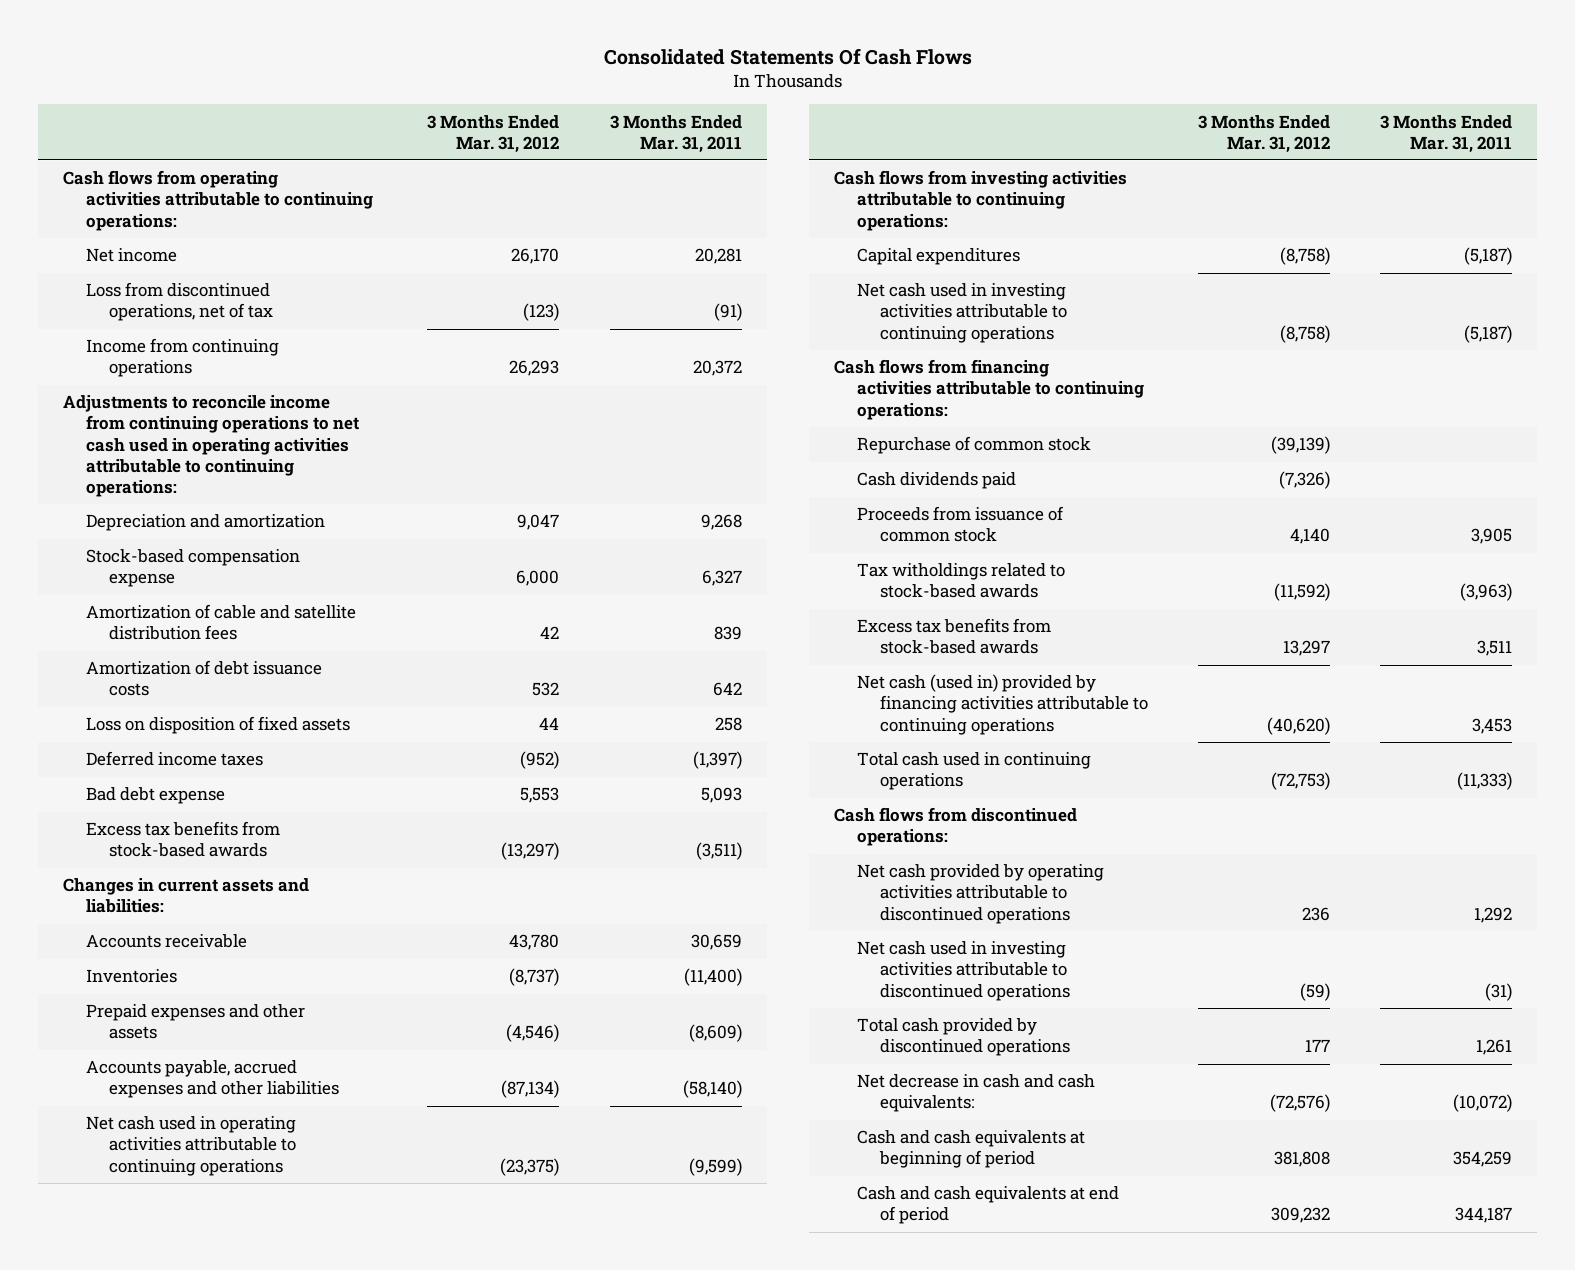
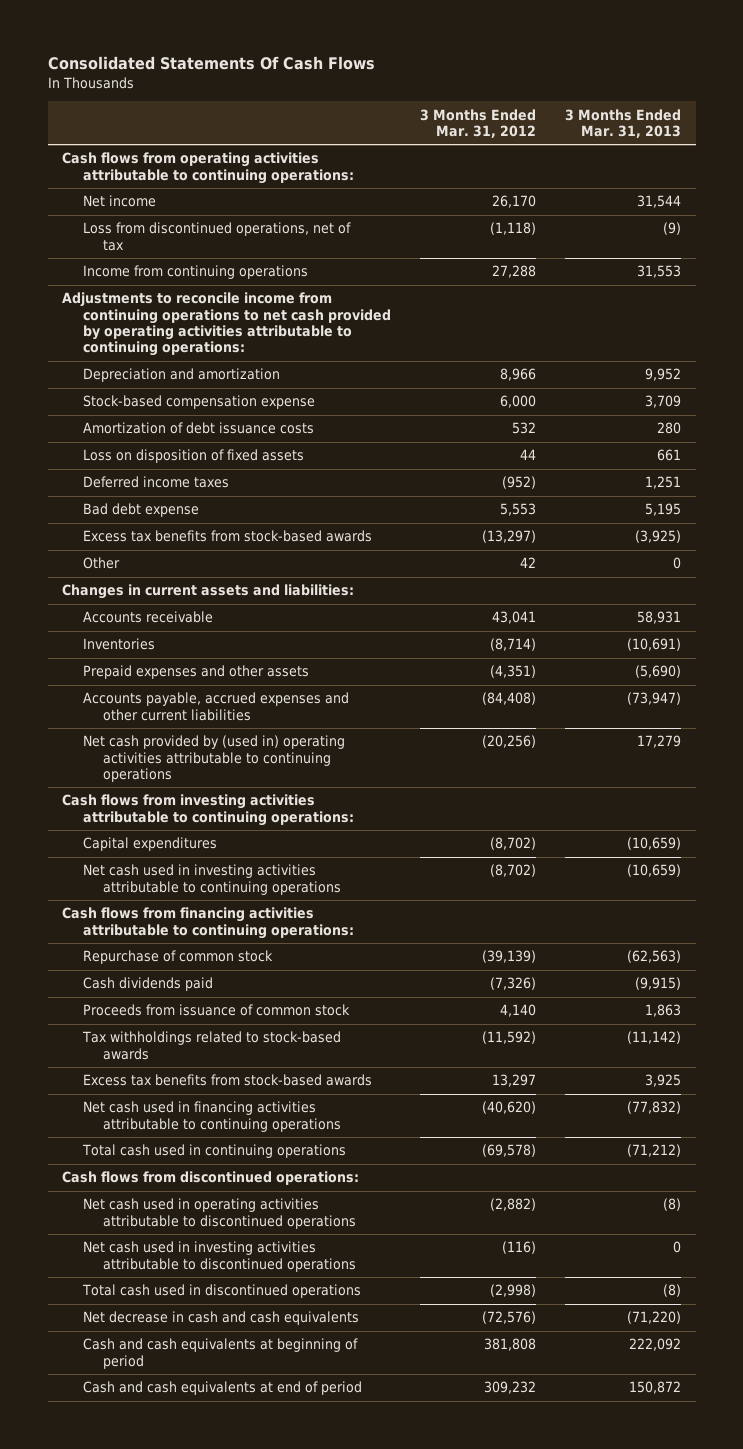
[609,114,742,153] 3 Months Ended Mar. 31, 2011 -> none
none -> [565,108,682,138] 3 Months Ended Mar. 31, 2013
[523,303,560,322] (123) -> [489,222,536,236] (1,118)
[509,360,560,377] 26,293 -> [491,265,536,279] 27,288
[63,395,360,497] Adjustments to reconcile income from continuing operations to net cash used in operating activities attributable to continuing operations: -> [62,292,391,357] Adjustments to reconcile income from continuing operations to net cash provided by operating activities attributable to continuing operations:
[517,514,560,531] 9,047 -> [499,368,536,382] 8,966
[86,604,357,641] Amortization of cable and satellite distribution fees -> none
none -> [82,557,120,570] Other
[509,934,560,951] 43,780 -> [491,611,536,625] 43,041
[509,968,560,987] (8,737) -> [489,638,536,652] (8,714)
[506,1024,560,1043] (4,546) -> [489,665,536,679] (4,351)
[86,1060,340,1099] Accounts payable, accrued expenses and other liabilities -> [82,692,349,721] Accounts payable, accrued expenses and other current liabilities
[501,1080,560,1099] (87,134) -> [481,692,536,706] (84,408)
[86,1116,297,1176] Net cash used in operating activities attributable to continuing operations -> [82,735,345,782] Net cash provided by (used in) operating activities attributable to continuing operations
[500,1157,560,1176] (23,375) -> [481,735,536,749] (20,256)
[1280,247,1331,266] (8,758) -> [489,837,536,851] (8,702)
[1280,324,1331,343] (8,758) -> [489,864,536,878] (8,702)
[856,563,1065,599] Tax witholdings related to stock-based awards -> [81,1031,341,1060] Tax withholdings related to stock-based awards
[856,674,1148,735] Net cash (used in) provided by financing activities attributable to continuing operations -> [82,1101,342,1132] Net cash used in financing activities attributable to continuing operations
[1271,772,1331,791] (72,753) -> [481,1144,536,1158] (69,578)
[856,864,1104,924] Net cash provided by operating activities attributable to discontinued operations -> [82,1198,357,1229] Net cash used in operating activities attributable to discontinued operations
[1302,906,1331,921] 236 -> [489,1198,536,1212] (2,882)
[1300,982,1331,1001] (59) -> [501,1241,536,1255] (116)
[856,1018,1070,1057] Total cash provided by discontinued operations -> [81,1284,361,1299] Total cash used in discontinued operations
[1305,1039,1331,1053] 177 -> [489,1284,536,1298] (2,998)
[856,1074,1095,1113] Net decrease in cash and cash equivalents: -> [82,1311,359,1326] Net decrease in cash and cash equivalents

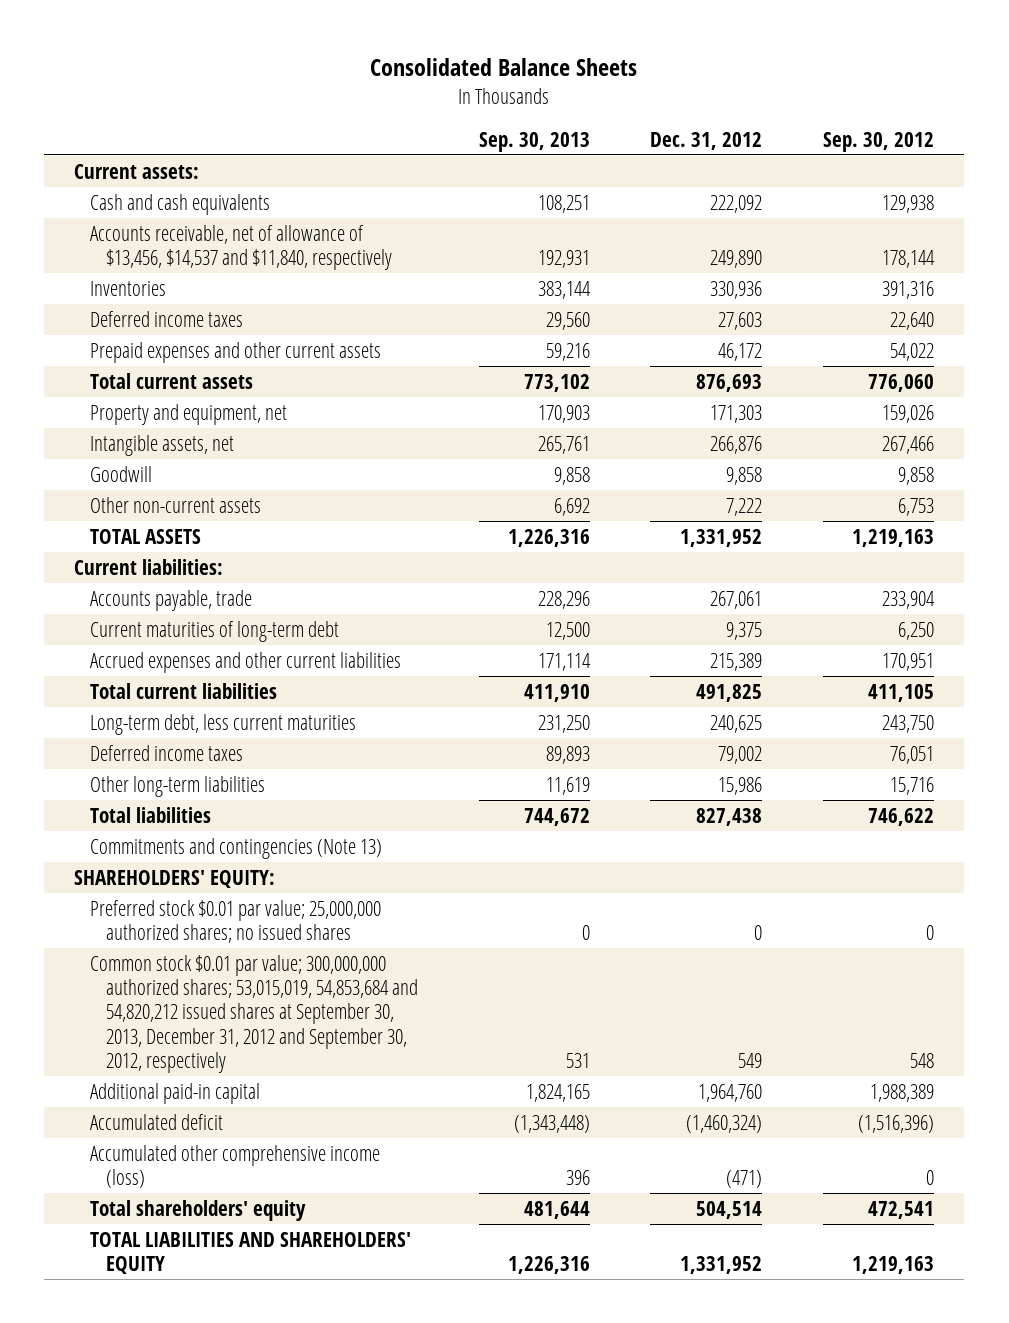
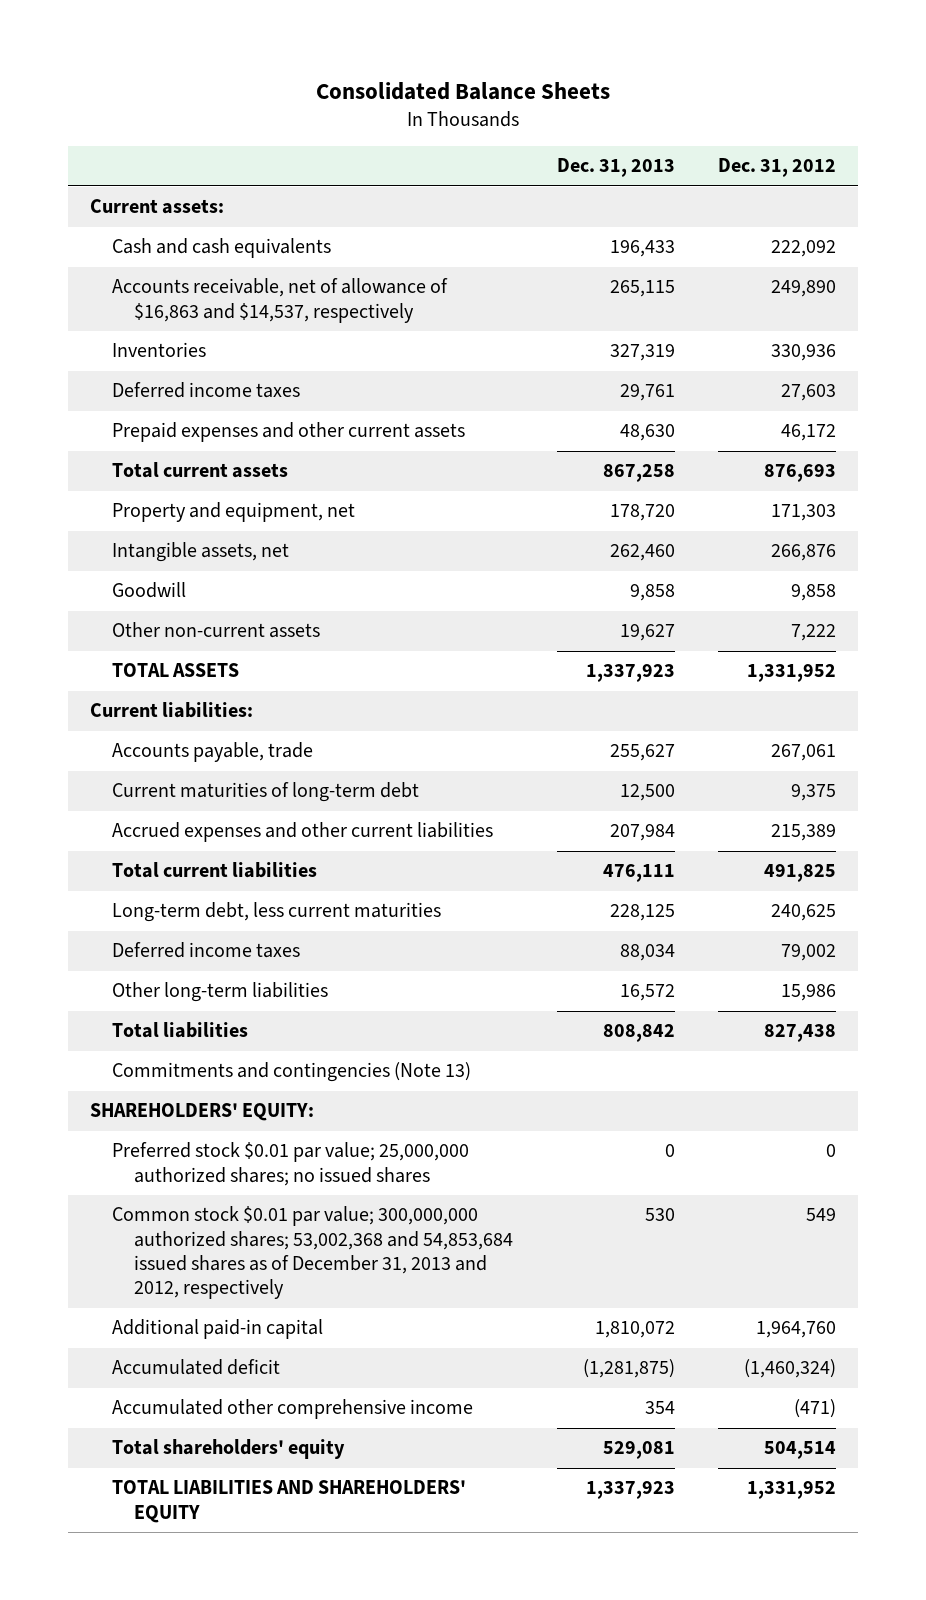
[478,131,590,152] Sep. 30, 2013 -> none
[823,131,935,152] Sep. 30, 2012 -> none
none -> [556,158,675,178] Dec. 31, 2013
[90,224,393,270] Accounts receivable, net of allowance of $13,456, $14,537 and $11,840, respectively -> [111,278,448,323] Accounts receivable, net of allowance of $16,863 and $14,537, respectively
[90,954,419,1074] Common stock $0.01 par value; 300,000,000 authorized shares; 53,015,019, 54,853,684 and 54,820,212 issued shares at September 30, 2013, December 31, 2012 and September 30, 2012, respectively -> [111,1206,513,1300] Common stock $0.01 par value; 300,000,000 authorized shares; 53,002,368 and 54,853,684 issued shares as of December 31, 2013 and 2012, respectively
[90,1144,381,1188] Accumulated other comprehensive income (loss) -> [111,1399,473,1420] Accumulated other comprehensive income

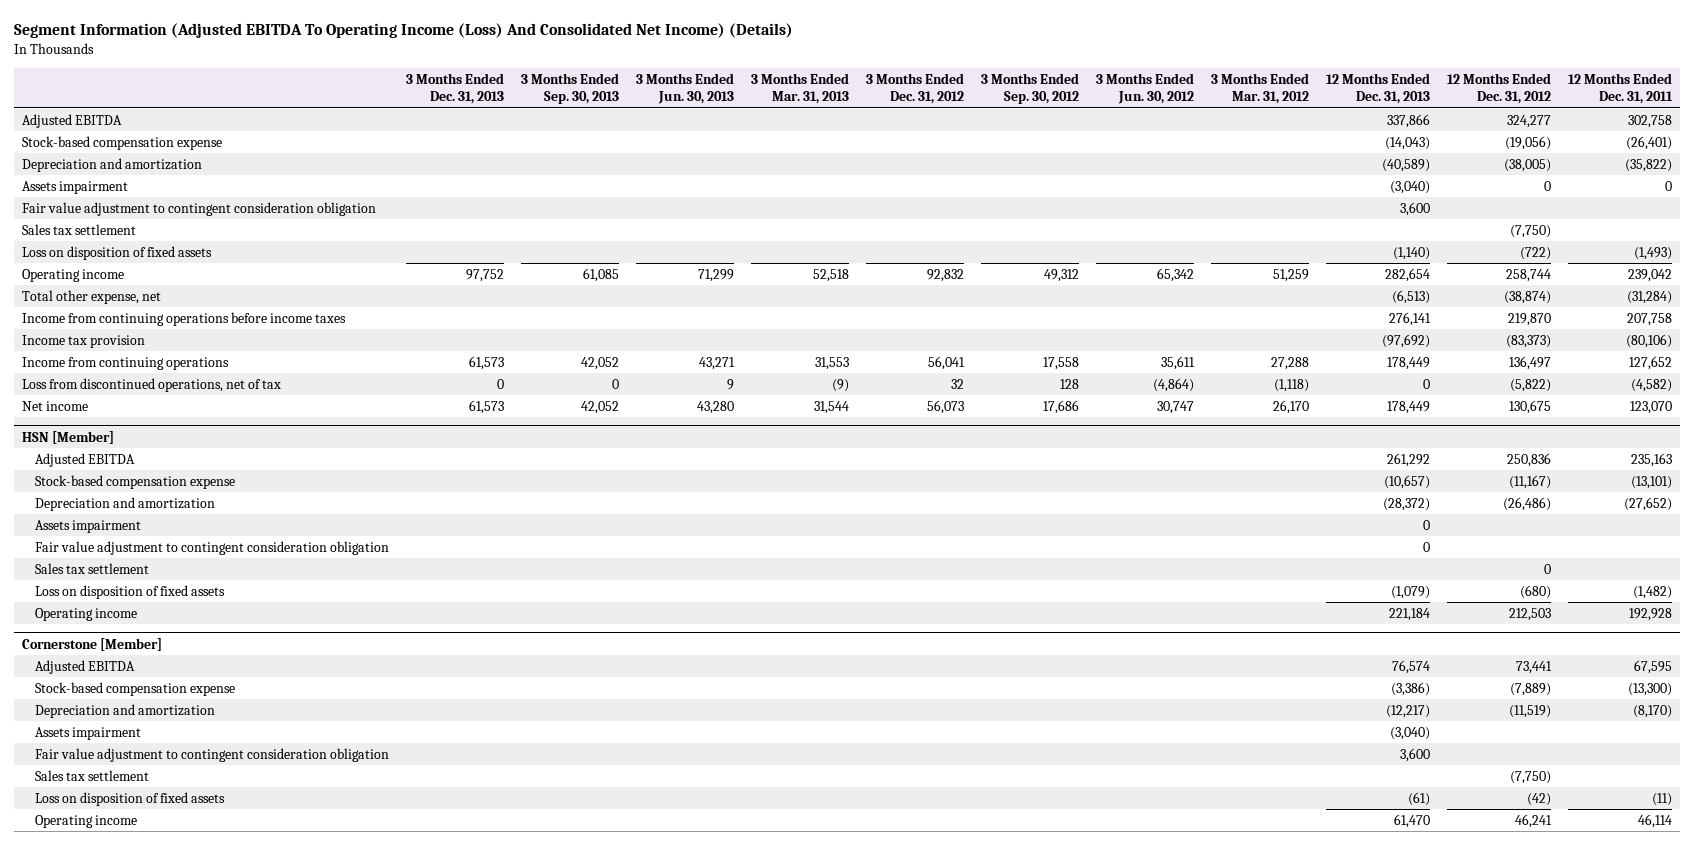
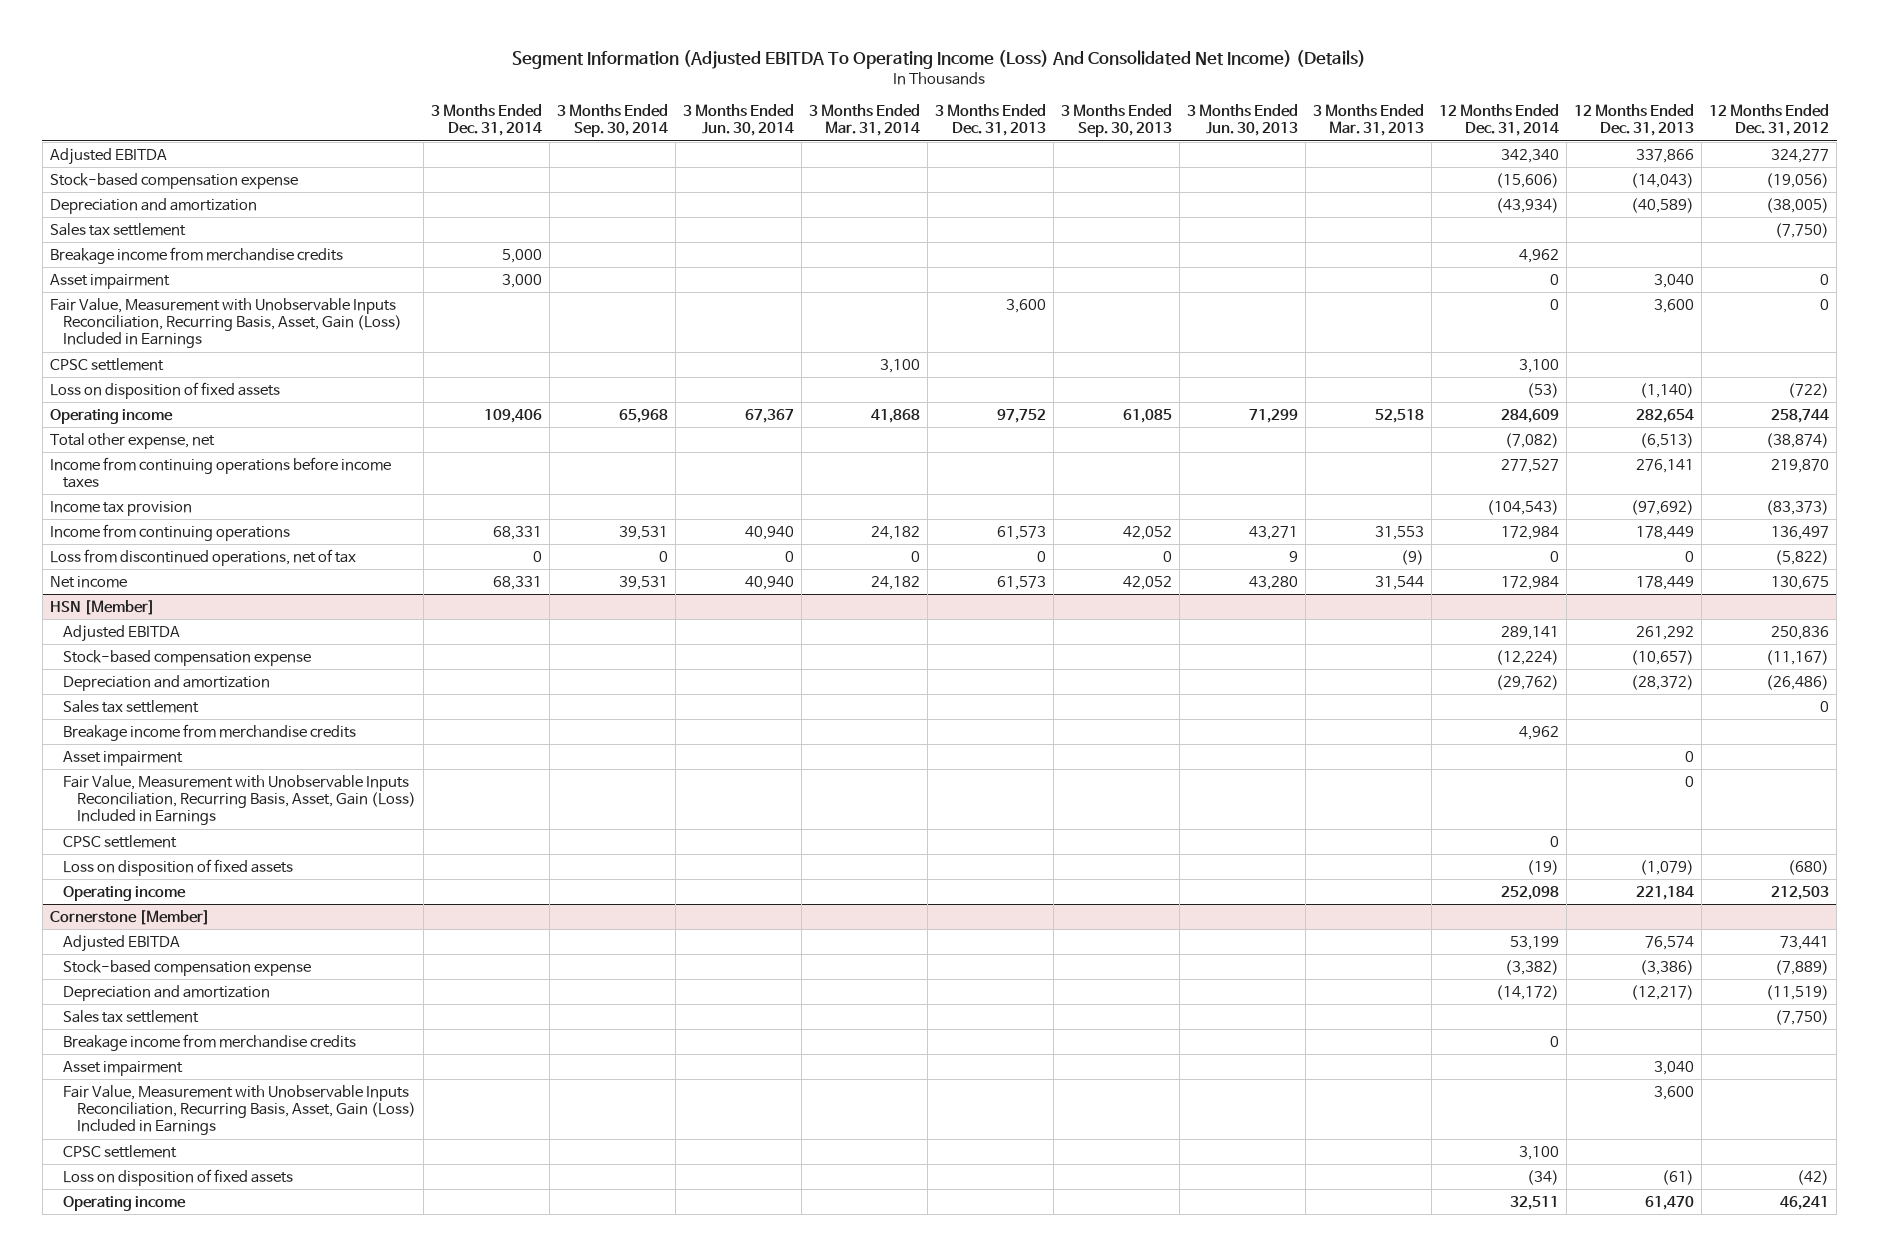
[865,72,964,105] 3 Months Ended Dec. 31, 2012 -> none
[980,72,1079,105] 3 Months Ended Sep. 30, 2012 -> none
[1095,72,1194,105] 3 Months Ended Jun. 30, 2012 -> none
[1210,72,1309,105] 3 Months Ended Mar. 31, 2012 -> none
[1567,72,1673,105] 12 Months Ended Dec. 31, 2011 -> none
none -> [430,103,542,137] 3 Months Ended Dec. 31, 2014
none -> [556,103,668,138] 3 Months Ended Sep. 30, 2014
none -> [682,103,794,137] 3 Months Ended Jun. 30, 2014
none -> [808,103,920,137] 3 Months Ended Mar. 31, 2014
none -> [1439,103,1560,137] 12 Months Ended Dec. 31, 2014
[22,180,129,194] Assets impairment -> none
[22,201,377,216] Fair value adjustment to contingent consideration obligation -> none
none -> [49,246,343,264] Breakage income from merchandise credits
none -> [49,273,170,289] Asset impairment
none -> [49,297,403,349] Fair Value, Measurement with Unobservable Inputs Reconciliation, Recurring Basis, Asset, Gain (Loss) Included in Earnings
none -> [49,357,164,371] CPSC settlement
[34,519,141,533] Assets impairment -> none
[34,540,389,555] Fair value adjustment to contingent consideration obligation -> none
none -> [63,723,357,741] Breakage income from merchandise credits
none -> [63,750,184,766] Asset impairment
none -> [63,774,416,826] Fair Value, Measurement with Unobservable Inputs Reconciliation, Recurring Basis, Asset, Gain (Loss) Included in Earnings
none -> [63,834,178,848] CPSC settlement
[34,726,141,740] Assets impairment -> none
[34,747,389,762] Fair value adjustment to contingent consideration obligation -> none
none -> [63,1033,357,1051] Breakage income from merchandise credits
none -> [63,1060,184,1076] Asset impairment
none -> [63,1084,416,1136] Fair Value, Measurement with Unobservable Inputs Reconciliation, Recurring Basis, Asset, Gain (Loss) Included in Earnings
none -> [63,1144,178,1158] CPSC settlement

